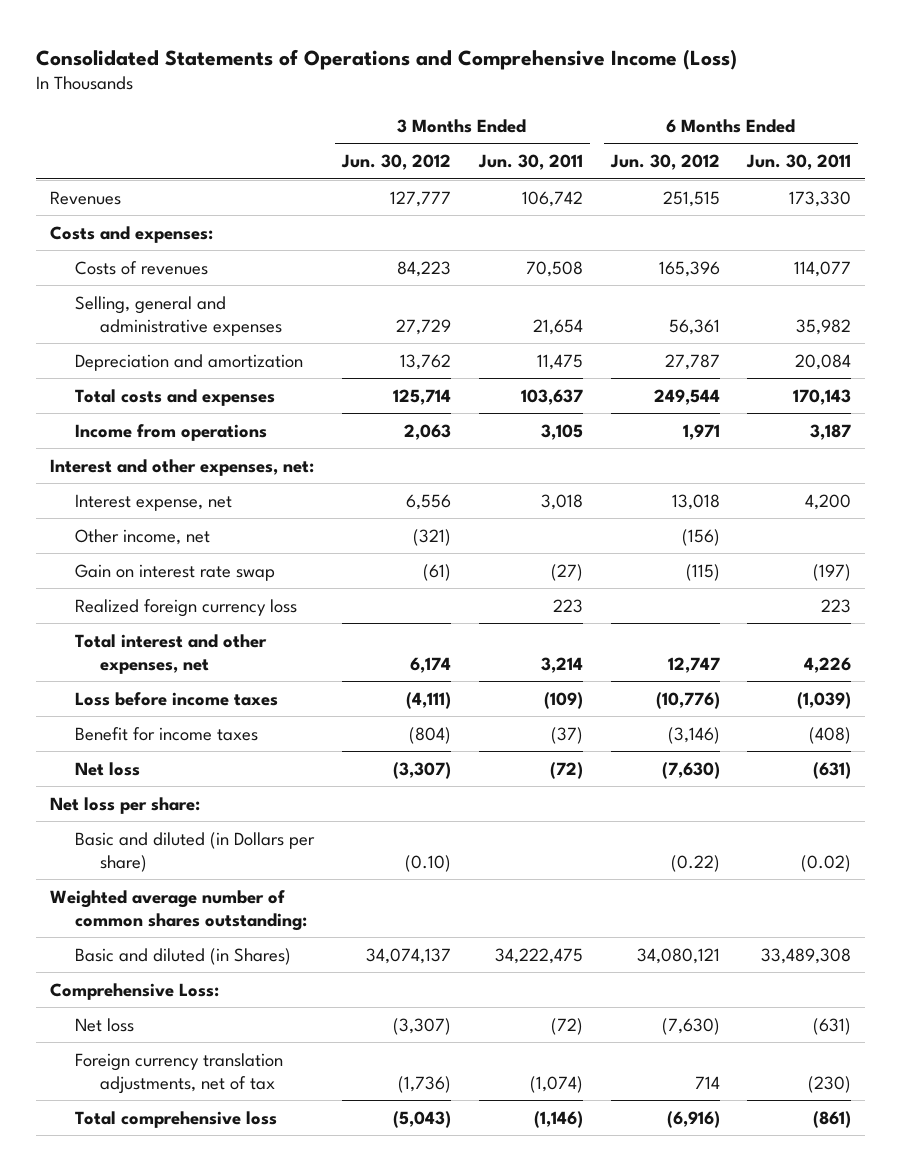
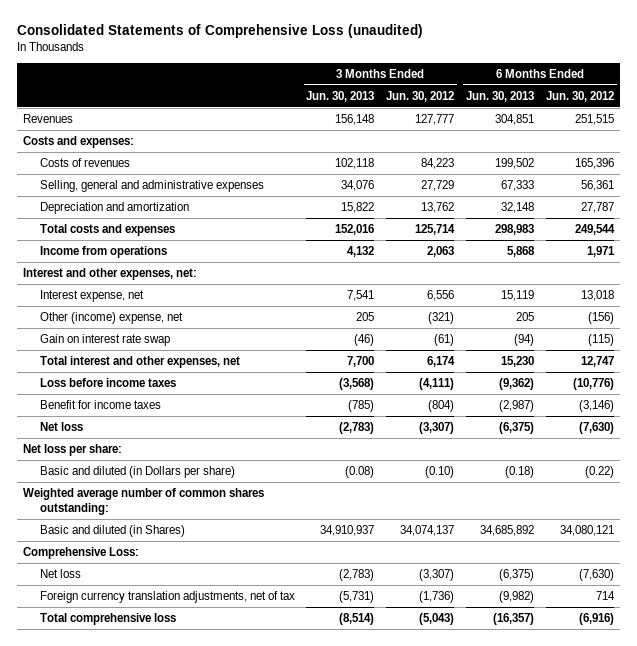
[35,48,737,70] Consolidated Statements of Operations and Comprehensive Income (Loss) -> [17,24,424,39] Consolidated Statements of Comprehensive Loss (unaudited)
[477,154,583,171] Jun. 30, 2011 -> none
[746,154,852,171] Jun. 30, 2011 -> none
none -> [306,90,375,102] Jun. 30, 2013
none -> [466,90,535,102] Jun. 30, 2013
[74,528,210,545] Other income, net -> [39,312,183,325] Other (income) expense, net
[74,598,297,617] Realized foreign currency loss -> none

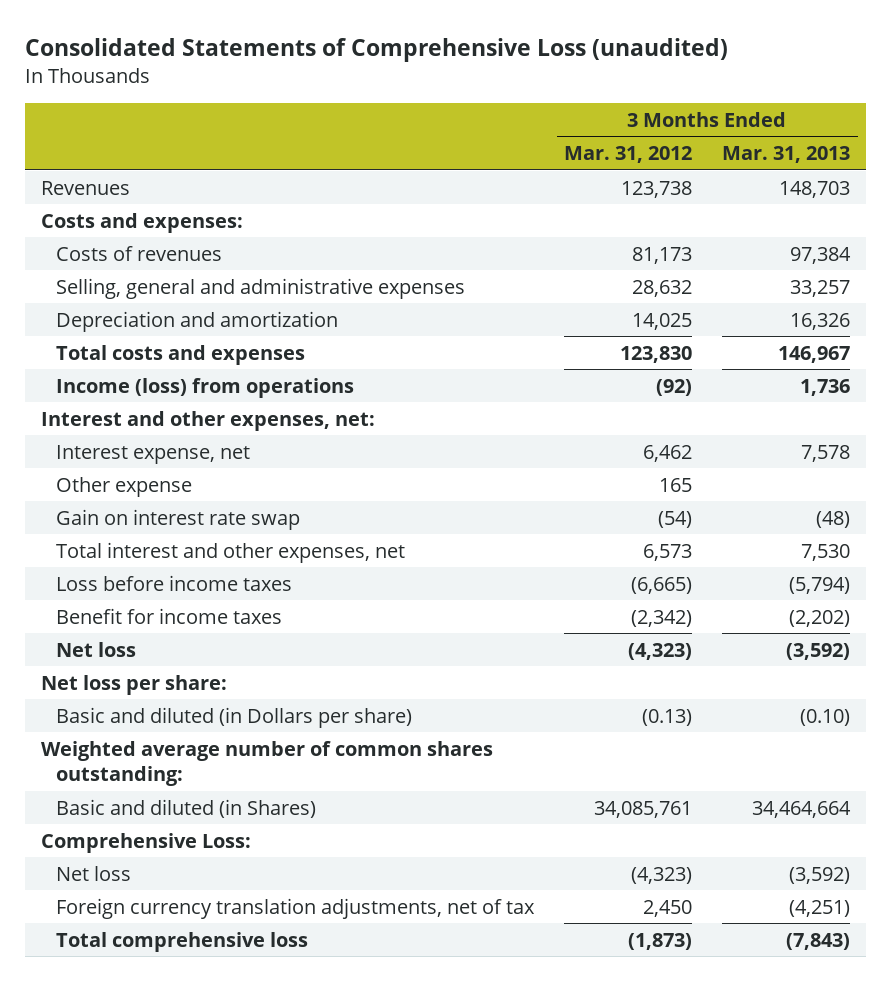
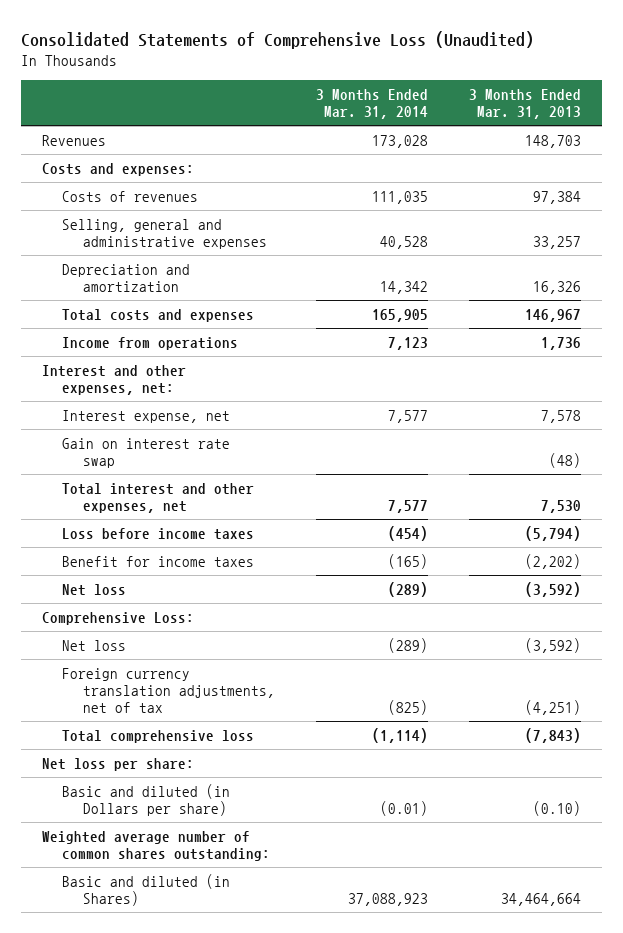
[25,38,729,63] Consolidated Statements of Comprehensive Loss (unaudited) -> [21,30,535,49] Consolidated Statements of Comprehensive Loss (Unaudited)
[564,145,693,163] Mar. 31, 2012 -> none
none -> [316,88,429,120] 3 Months Ended Mar. 31, 2014
[55,377,354,398] Income (loss) from operations -> [62,336,239,350] Income from operations
[55,476,192,497] Other expense -> none
[40,674,227,695] Net loss per share: -> [41,757,194,771] Net loss per share:
[55,706,412,728] Basic and diluted (in Dollars per share) -> [62,783,231,817] Basic and diluted (in Dollars per share)
[40,740,493,787] Weighted average number of common shares outstanding: -> [41,830,271,862] Weighted average number of common shares outstanding:
[55,798,316,818] Basic and diluted (in Shares) -> [62,873,231,907] Basic and diluted (in Shares)

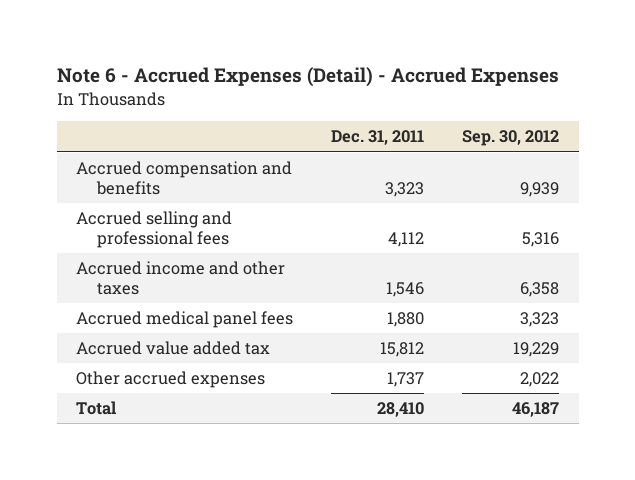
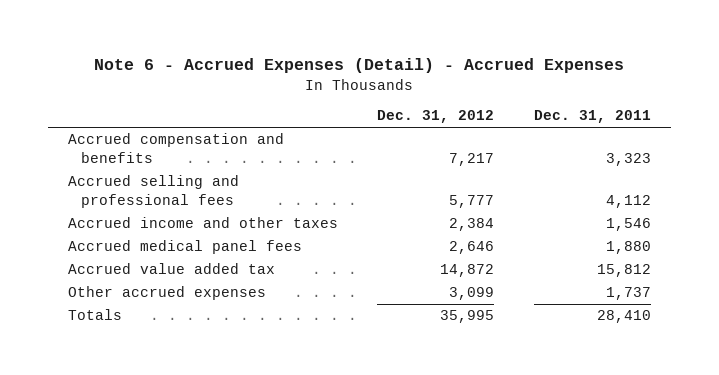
[462,130,560,147] Sep. 30, 2012 -> none
none -> [377,110,495,124] Dec. 31, 2012
[75,401,116,416] Total -> [67,309,122,321] Totals

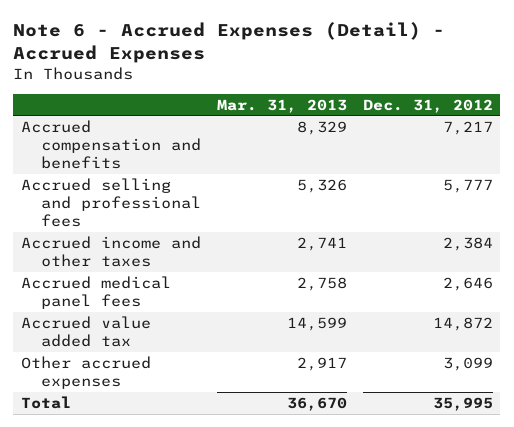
[534,110,652,124] Dec. 31, 2011 -> none
none -> [216,98,347,113] Mar. 31, 2013
[67,309,122,321] Totals -> [21,396,72,410] Total

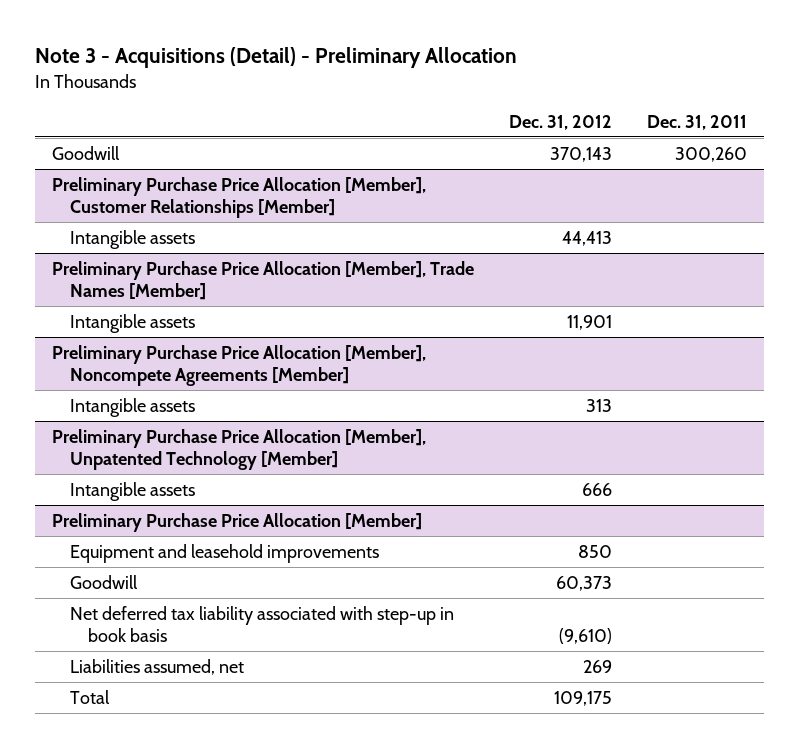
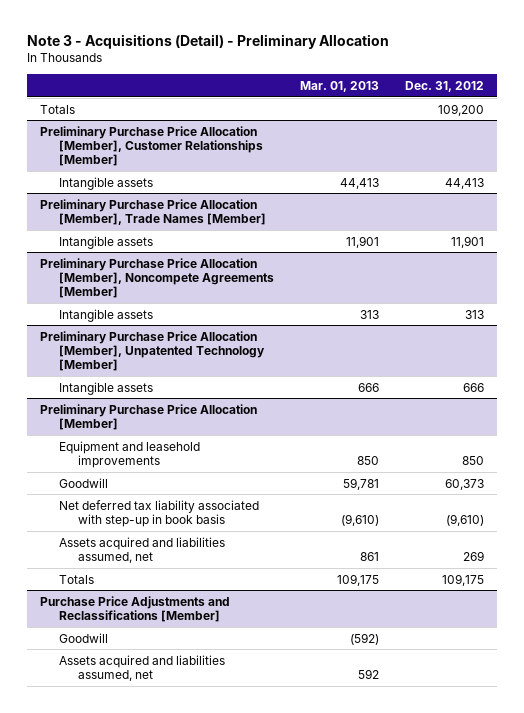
[646,114,747,130] Dec. 31, 2011 -> none
none -> [300,81,380,93] Mar. 01, 2013
[52,145,121,160] Goodwill -> none
none -> [40,104,76,114] Totals
[70,658,245,675] Liabilities assumed, net -> [59,536,226,564] Assets acquired and liabilities assumed, net
[70,689,111,704] Total -> [59,574,95,584] Totals
none -> [40,595,231,623] Purchase Price Adjustments and Reclassifications [Member]
none -> [59,632,109,643] Goodwill
none -> [59,654,226,682] Assets acquired and liabilities assumed, net

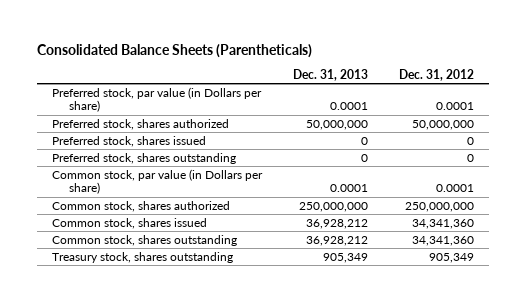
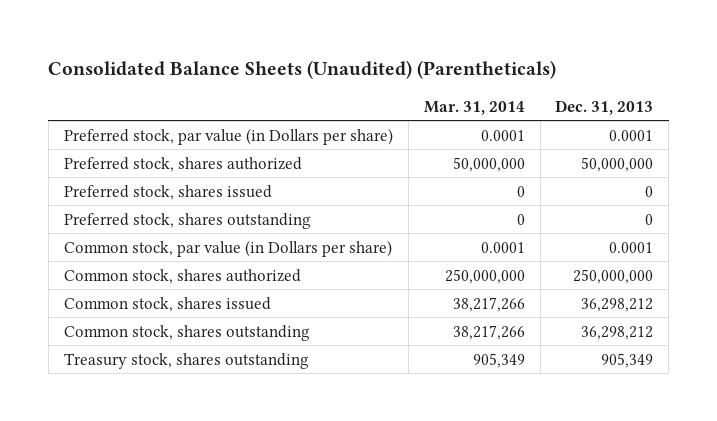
[36,44,312,59] Consolidated Balance Sheets (Parentheticals) -> [48,59,557,79] Consolidated Balance Sheets (Unaudited) (Parentheticals)
[398,69,474,82] Dec. 31, 2012 -> none
none -> [423,100,525,115] Mar. 31, 2014
[306,218,369,229] 36,928,212 -> [581,297,654,312] 36,298,212
[306,235,369,246] 36,928,212 -> [581,325,654,340] 36,298,212

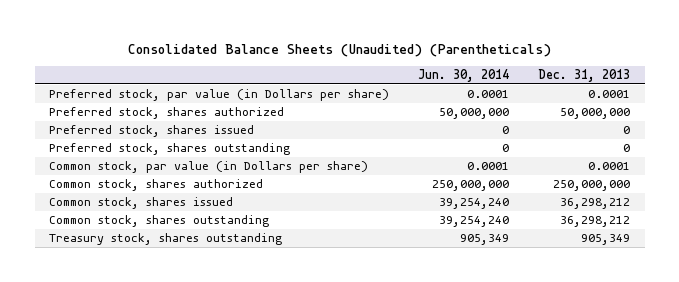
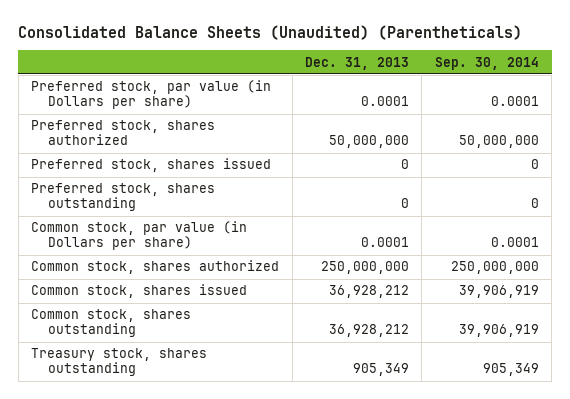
[418,69,510,83] Jun. 30, 2014 -> none
none -> [434,56,539,70] Sep. 30, 2014
[560,198,631,210] 36,298,212 -> [329,285,410,299] 36,928,212
[560,216,631,228] 36,298,212 -> [329,324,410,338] 36,928,212

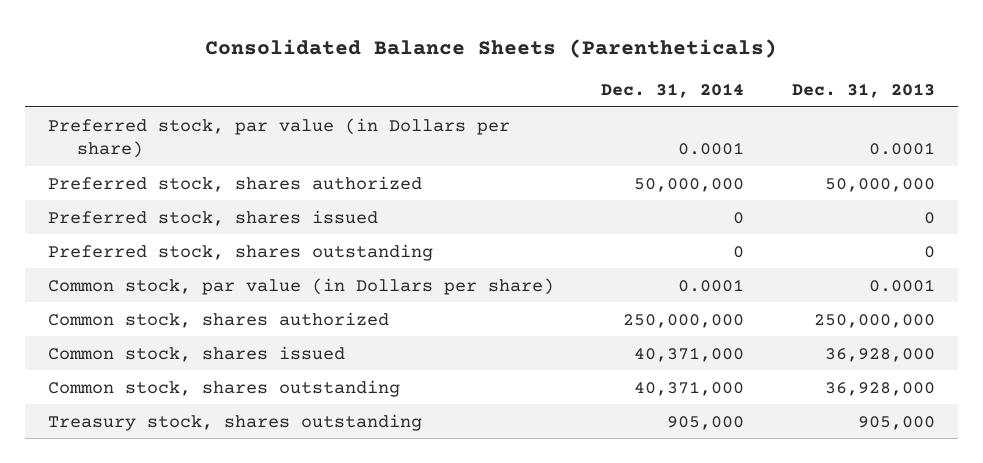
[18,24,523,40] Consolidated Balance Sheets (Unaudited) (Parentheticals) -> [205,38,778,58] Consolidated Balance Sheets (Parentheticals)
[434,56,539,70] Sep. 30, 2014 -> none
none -> [601,82,745,98] Dec. 31, 2014
[329,285,410,299] 36,928,212 -> [824,347,935,362] 36,928,000
[329,324,410,338] 36,928,212 -> [824,381,935,396] 36,928,000
[353,363,410,377] 905,349 -> [857,415,935,430] 905,000

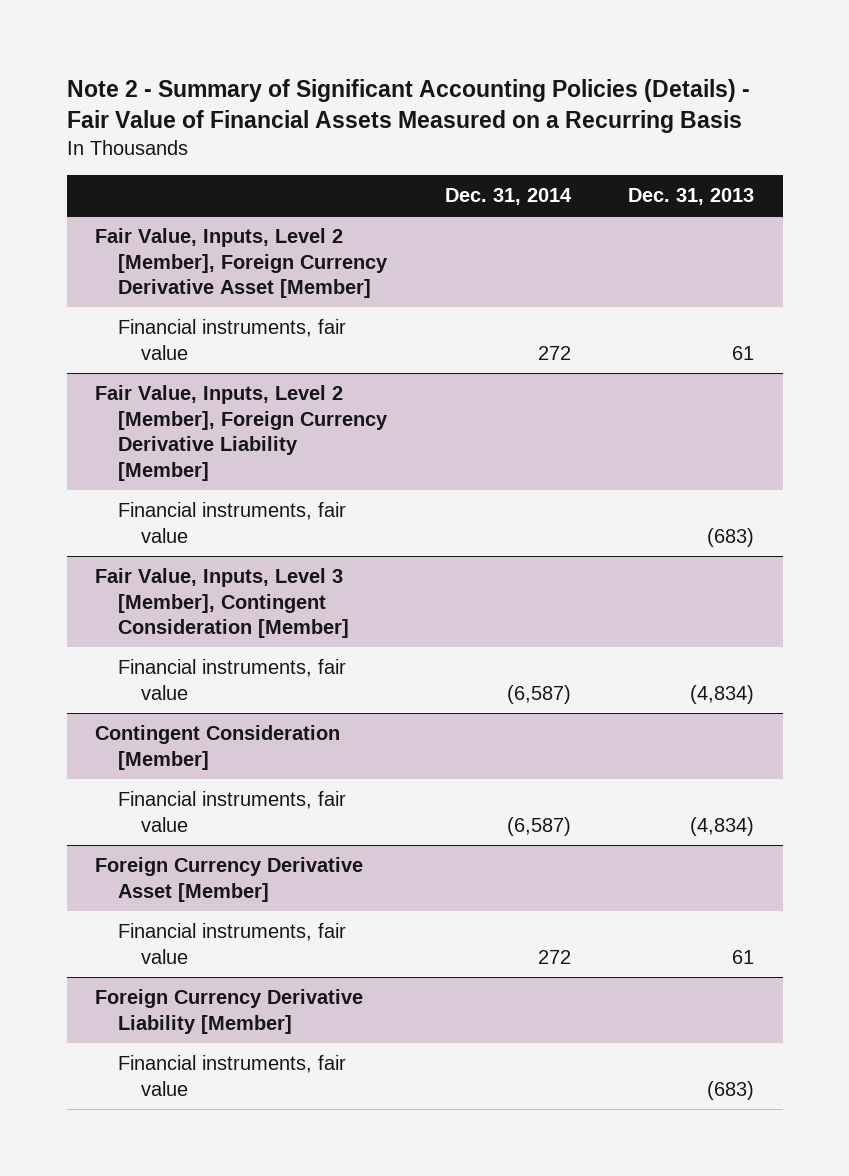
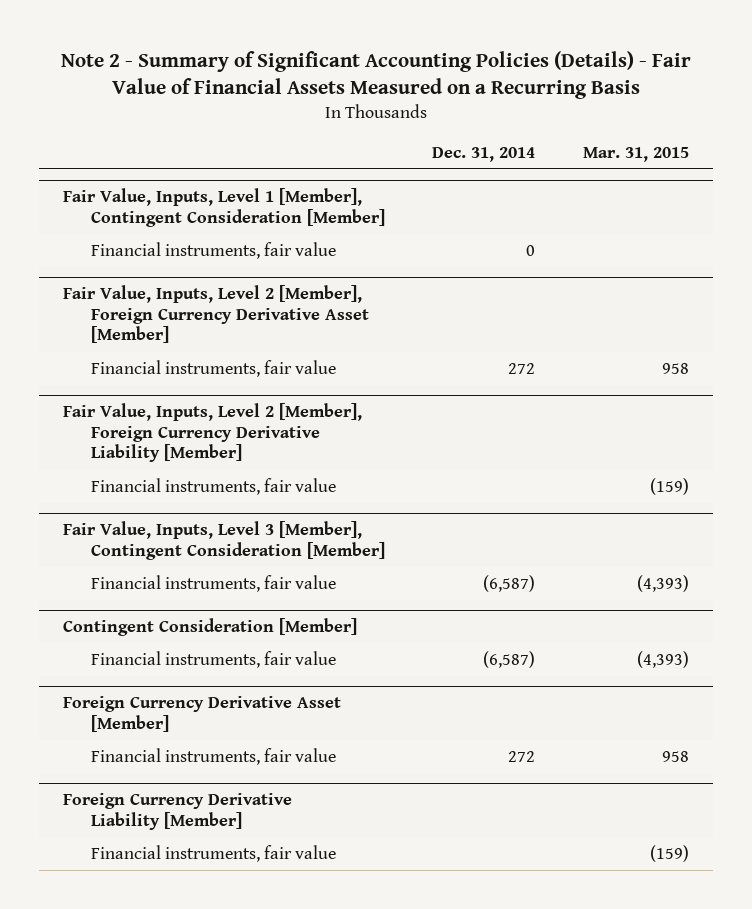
[628,187,755,205] Dec. 31, 2013 -> none
none -> [582,146,689,162] Mar. 31, 2015
none -> [63,188,385,227] Fair Value, Inputs, Level 1 [Member], Contingent Consideration [Member]
none -> [90,242,336,260] Financial instruments, fair value

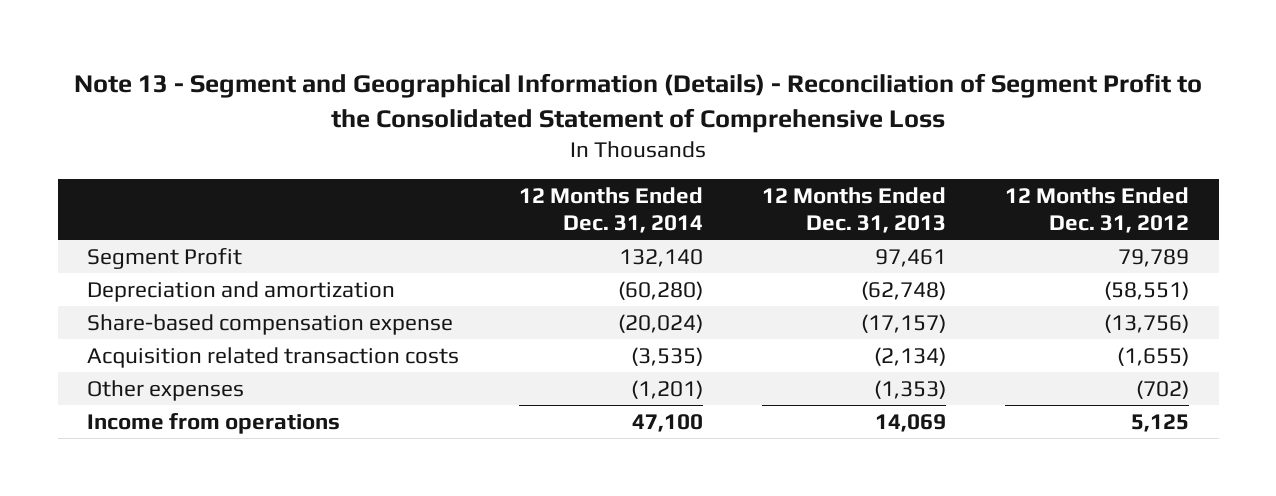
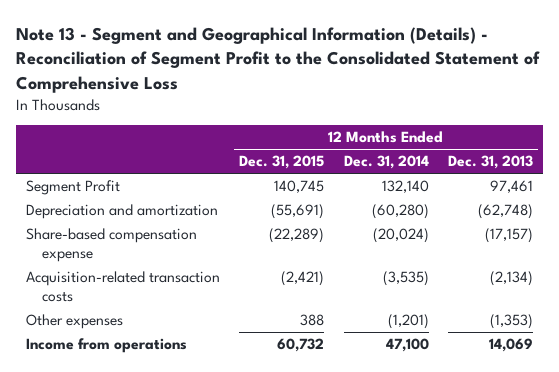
[1004,187,1189,234] 12 Months Ended Dec. 31, 2012 -> none
none -> [239,155,325,170] Dec. 31, 2015
[87,346,460,368] Acquisition related transaction costs -> [25,271,220,302] Acquisition-related transaction costs

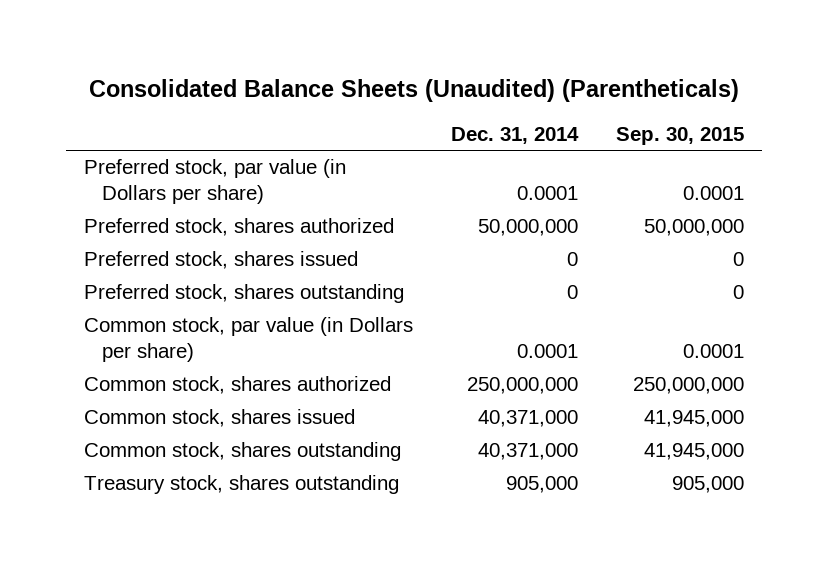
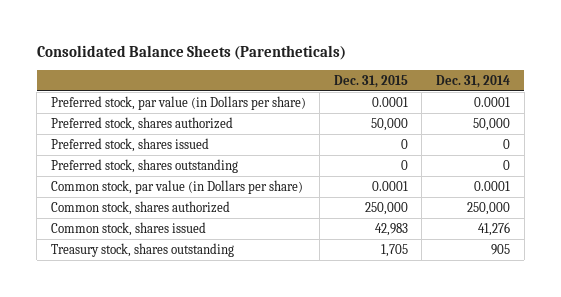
[88,79,739,103] Consolidated Balance Sheets (Unaudited) (Parentheticals) -> [36,44,346,60] Consolidated Balance Sheets (Parentheticals)
[615,126,744,145] Sep. 30, 2015 -> none
none -> [333,74,408,88] Dec. 31, 2015
[477,219,578,237] 50,000,000 -> [473,118,511,132] 50,000
[84,442,402,462] Common stock, shares outstanding -> none
[466,377,578,395] 250,000,000 -> [467,202,511,216] 250,000
[477,410,578,428] 40,371,000 -> [478,222,511,237] 41,276
[505,476,578,494] 905,000 -> [491,244,511,256] 905

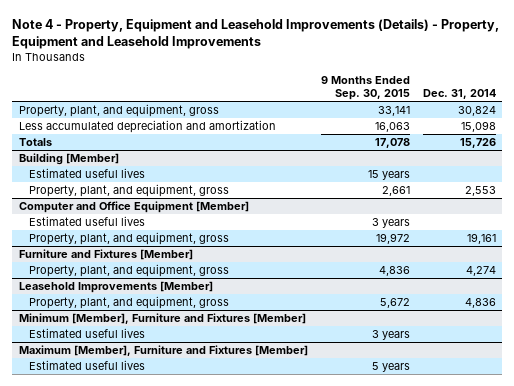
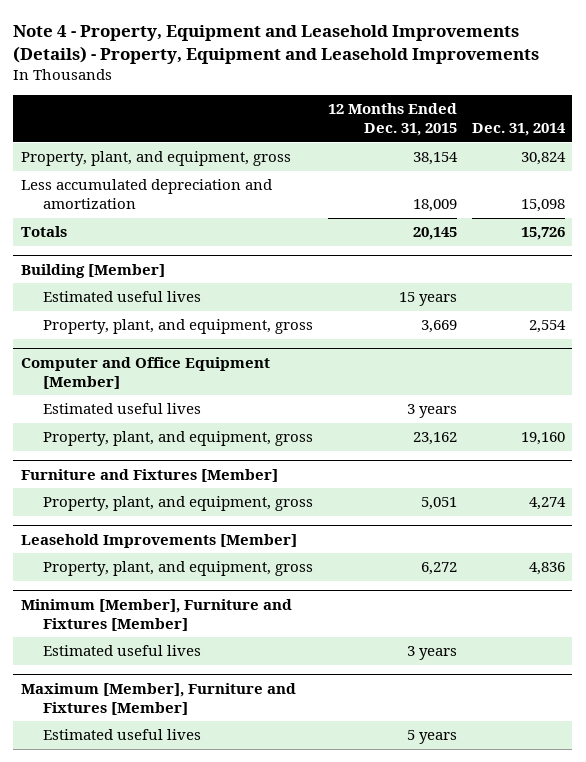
[320,76,410,101] 9 Months Ended Sep. 30, 2015 -> none
none -> [327,103,457,137] 12 Months Ended Dec. 31, 2015
[464,186,496,197] 2,553 -> [528,320,566,334] 2,554
[466,233,496,245] 19,161 -> [520,432,565,446] 19,160

